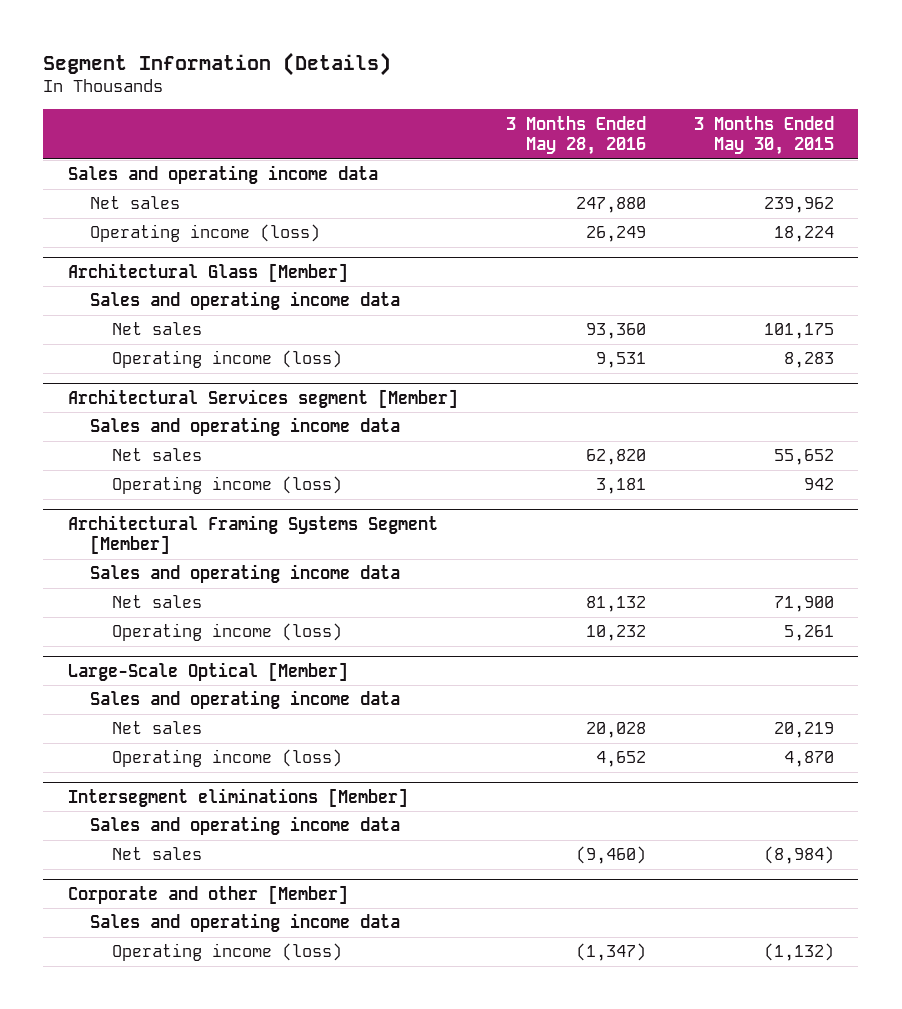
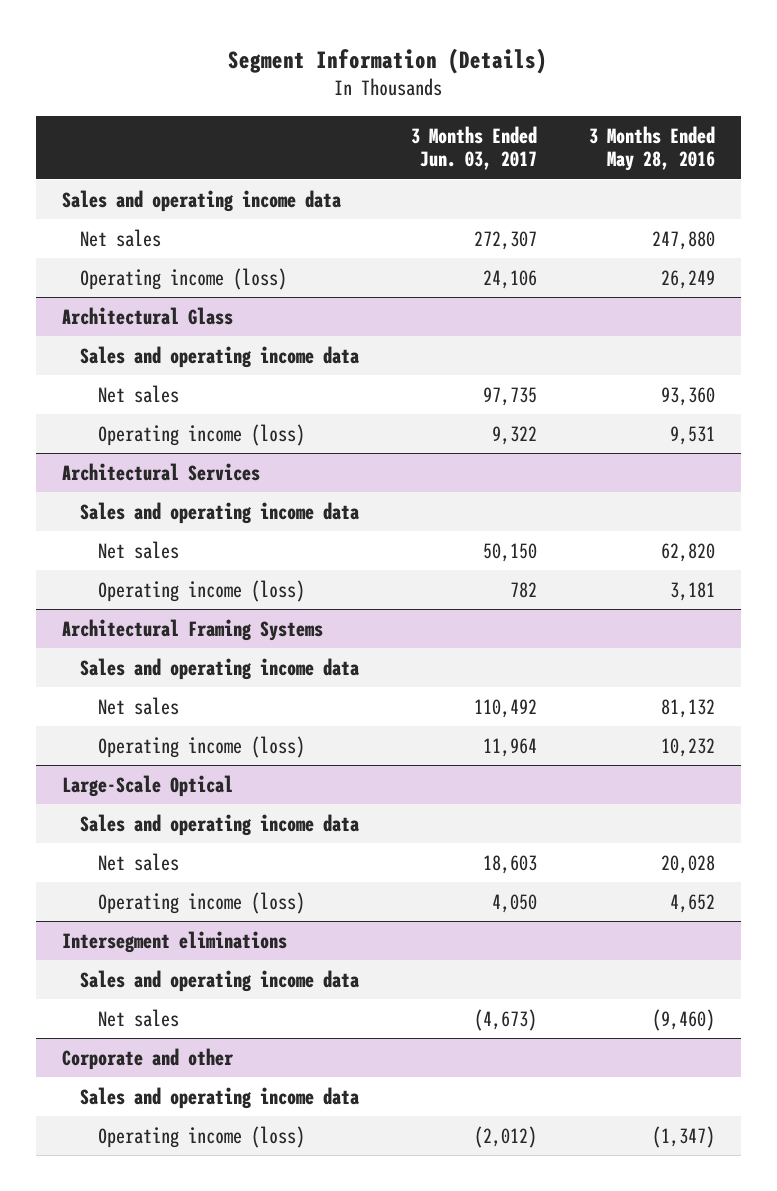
[694,115,835,156] 3 Months Ended May 30, 2015 -> none
none -> [410,125,537,171] 3 Months Ended Jun. 03, 2017
[67,262,348,282] Architectural Glass [Member] -> [61,306,233,325] Architectural Glass
[67,388,458,408] Architectural Services segment [Member] -> [61,462,260,481] Architectural Services
[67,514,438,555] Architectural Framing Systems Segment [Member] -> [61,618,323,641] Architectural Framing Systems
[67,661,348,681] Large-Scale Optical [Member] -> [61,774,233,797] Large-Scale Optical
[67,787,408,807] Intersegment eliminations [Member] -> [61,930,287,953] Intersegment eliminations
[67,884,348,904] Corporate and other [Member] -> [61,1047,234,1070] Corporate and other

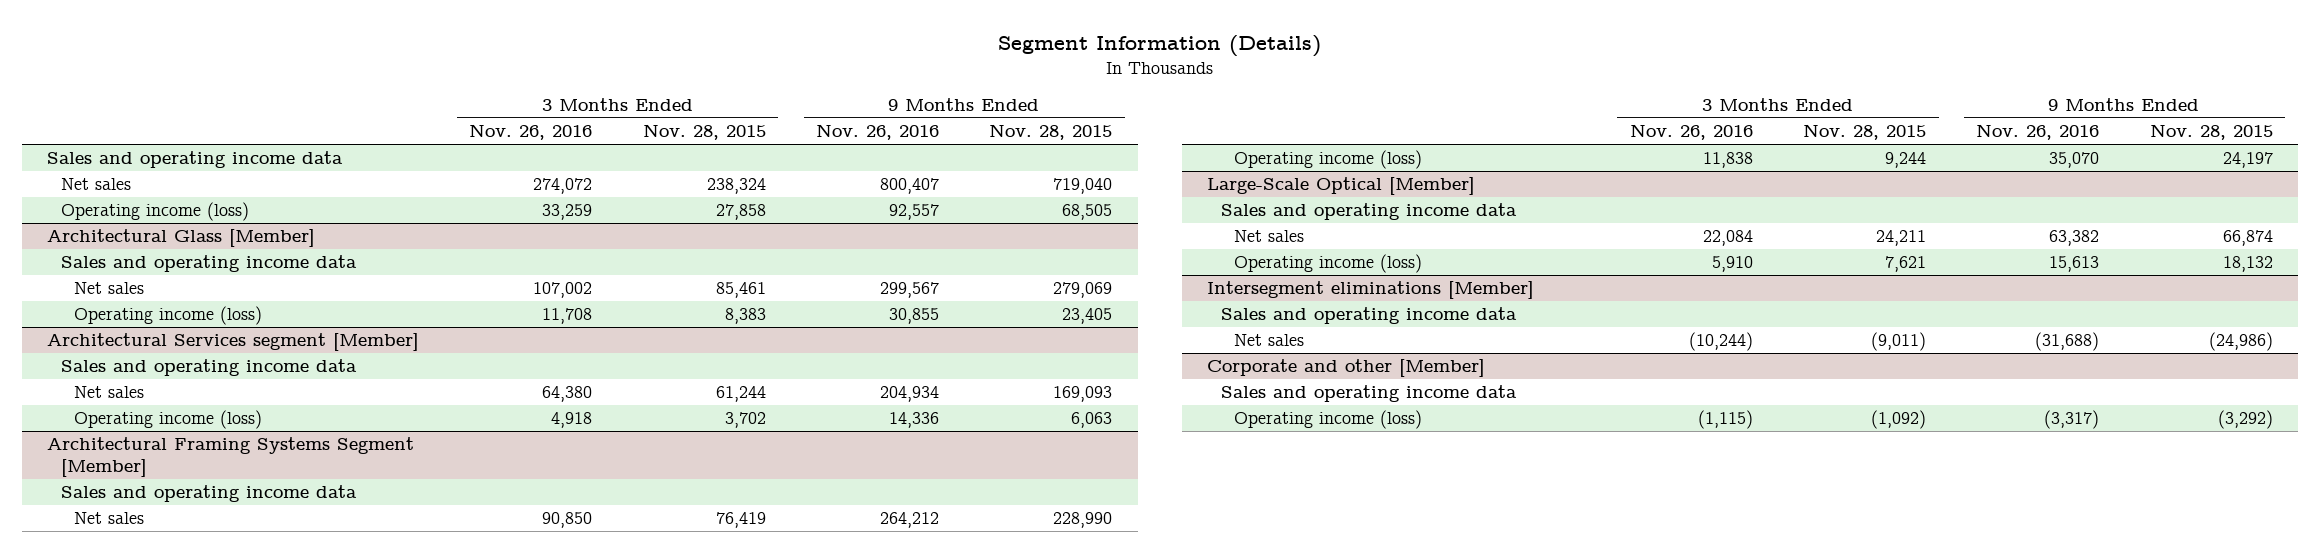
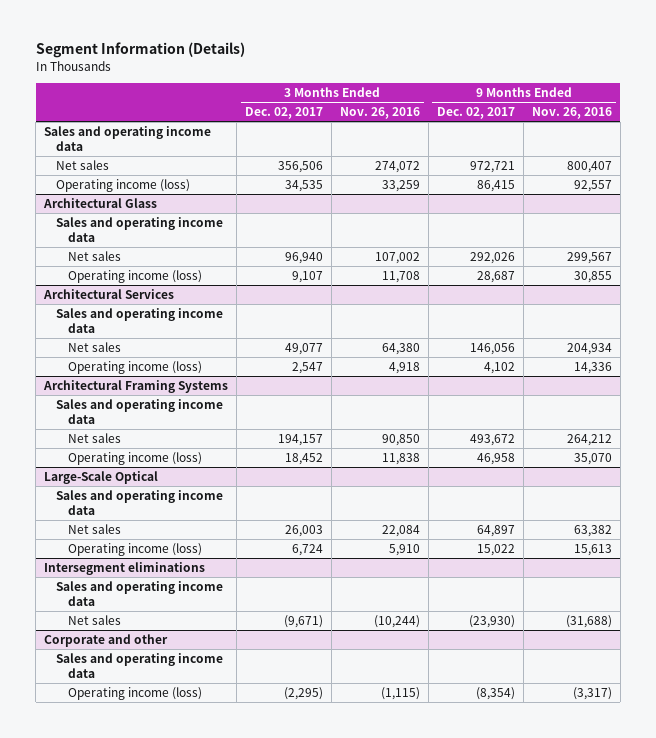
[642,124,766,141] Nov. 28, 2015 -> none
[989,124,1113,141] Nov. 28, 2015 -> none
none -> [244,107,323,120] Dec. 02, 2017
none -> [436,107,515,120] Dec. 02, 2017
[47,229,316,248] Architectural Glass [Member] -> [42,198,157,209] Architectural Glass
[47,333,420,352] Architectural Services segment [Member] -> [42,289,174,300] Architectural Services
[47,437,415,477] Architectural Framing Systems Segment [Member] -> [42,380,228,394] Architectural Framing Systems
[1207,177,1476,196] Large-Scale Optical [Member] -> [43,471,158,485] Large-Scale Optical
[1207,281,1535,300] Intersegment eliminations [Member] -> [43,562,205,576] Intersegment eliminations
[1207,359,1486,378] Corporate and other [Member] -> [43,634,168,648] Corporate and other

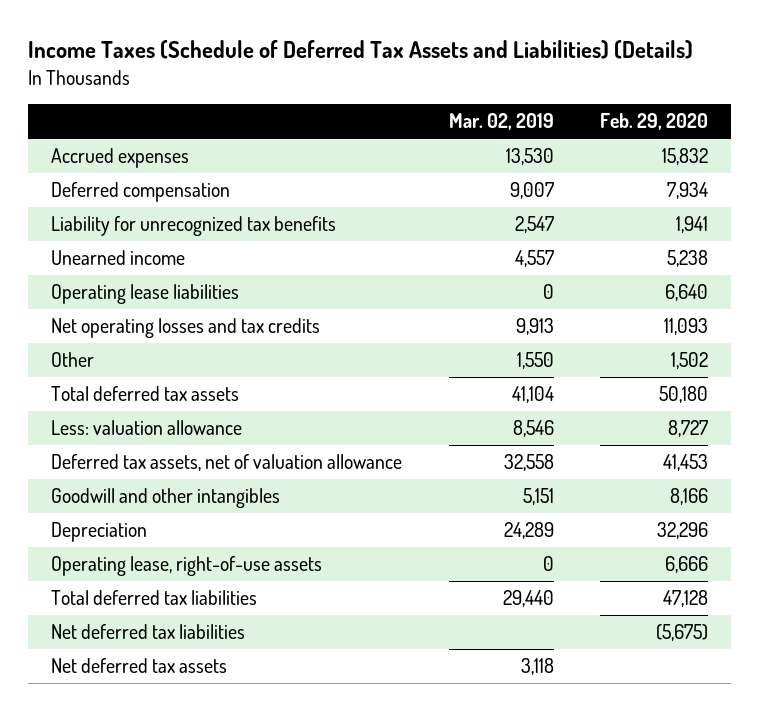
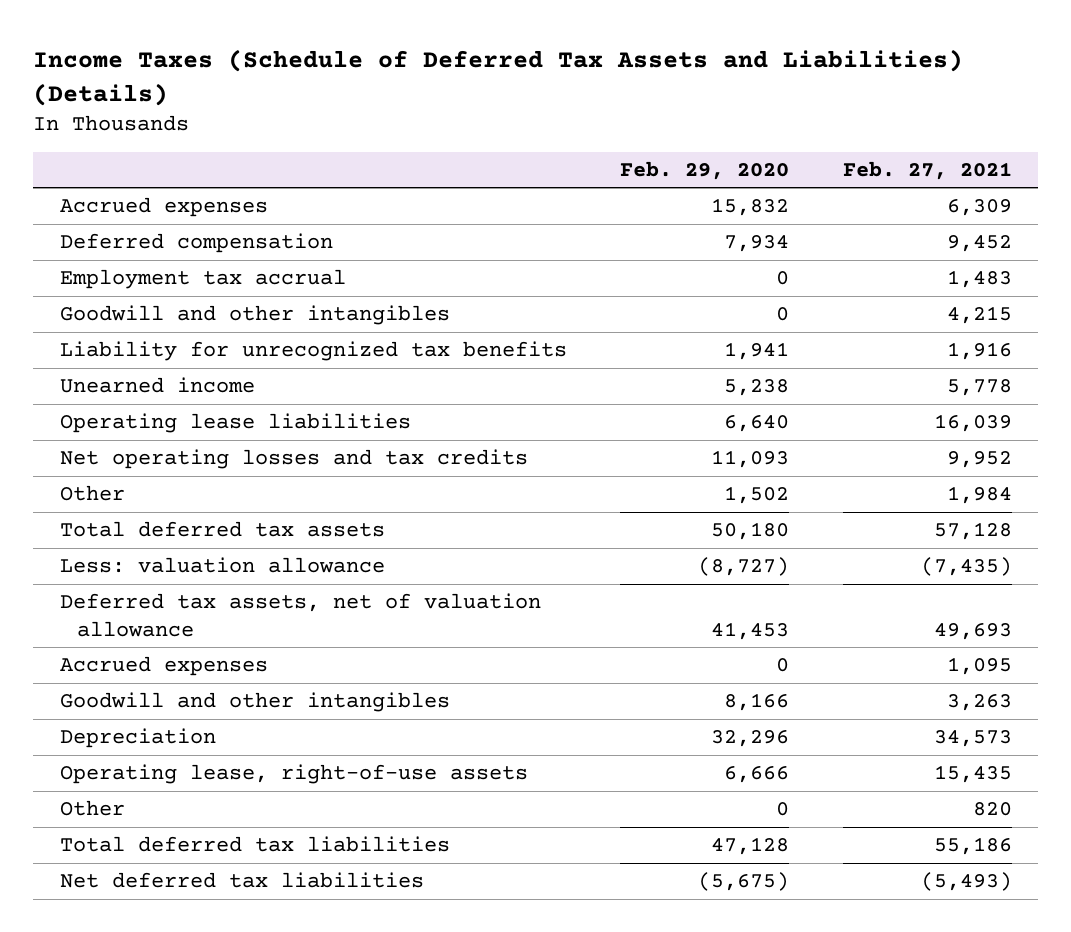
[448,113,554,131] Mar. 02, 2019 -> none
none -> [842,160,1012,180] Feb. 27, 2021
none -> [59,269,346,290] Employment tax accrual
none -> [59,305,450,326] Goodwill and other intangibles
[667,420,708,438] 8,727 -> [698,557,790,577] (8,727)
none -> [59,656,268,677] Accrued expenses
none -> [59,800,125,817] Other
[51,658,228,674] Net deferred tax assets -> none

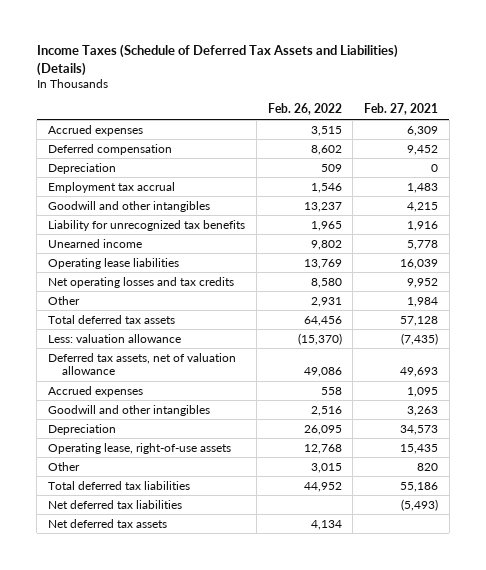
[620,160,790,180] Feb. 29, 2020 -> none
none -> [267,103,342,116] Feb. 26, 2022
none -> [48,162,117,174] Depreciation
none -> [48,518,168,528] Net deferred tax assets

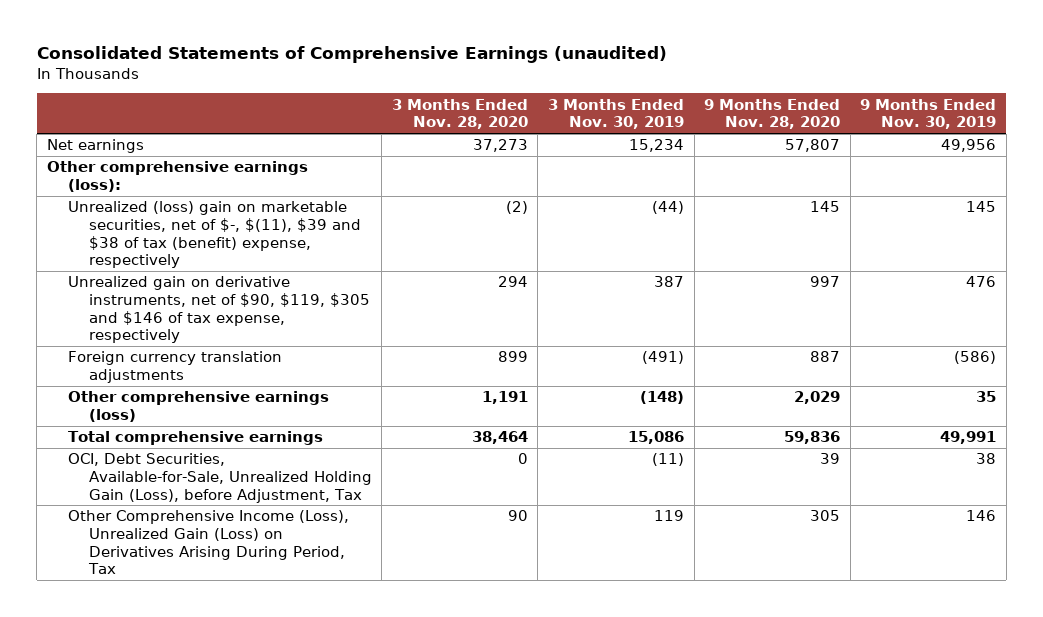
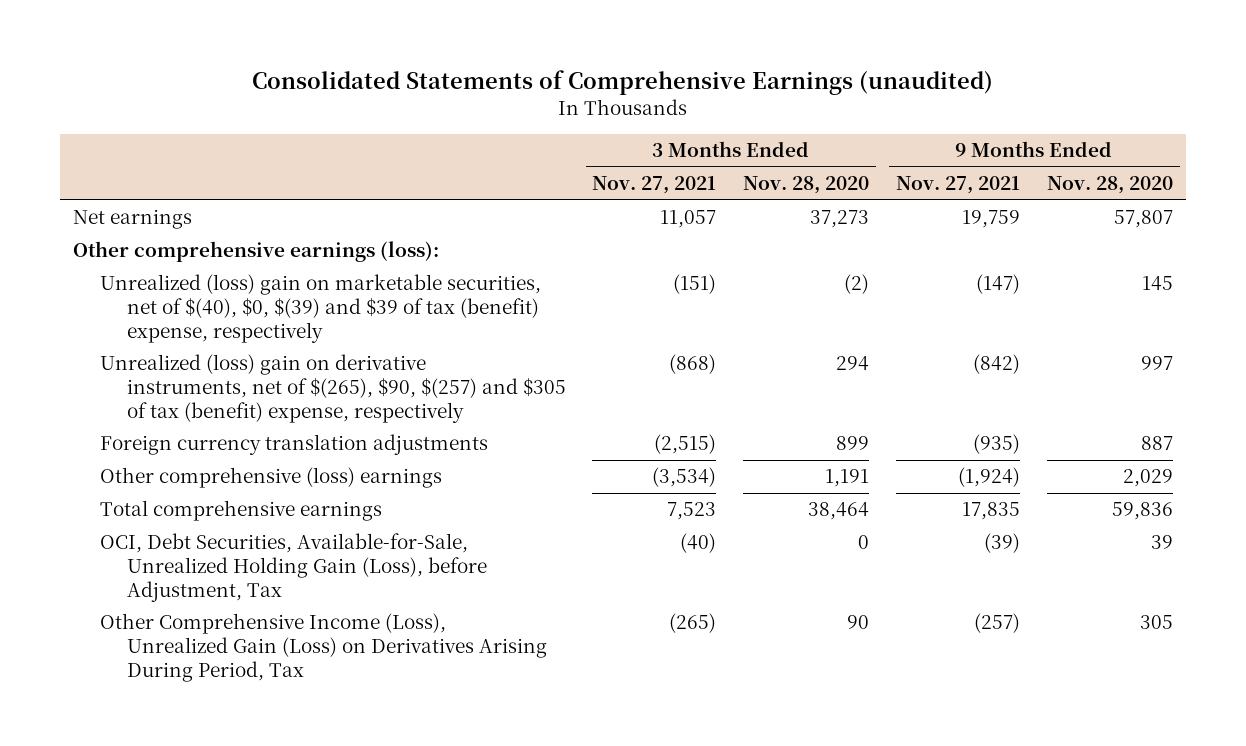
[547,98,684,130] 3 Months Ended Nov. 30, 2019 -> none
[860,98,997,130] 9 Months Ended Nov. 30, 2019 -> none
none -> [592,176,717,195] Nov. 27, 2021
none -> [896,176,1021,195] Nov. 27, 2021
[67,201,361,269] Unrealized (loss) gain on marketable securities, net of $-, $(11), $39 and $38 of tax (benefit) expense, respectively -> [99,274,541,343] Unrealized (loss) gain on marketable securities, net of $(40), $0, $(39) and $39 of tax (benefit) expense, respectively
[67,276,370,344] Unrealized gain on derivative instruments, net of $90, $119, $305 and $146 of tax expense, respectively -> [99,354,566,423] Unrealized (loss) gain on derivative instruments, net of $(265), $90, $(257) and $305 of tax (benefit) expense, respectively
[67,391,329,422] Other comprehensive earnings (loss) -> [99,467,442,489] Other comprehensive (loss) earnings

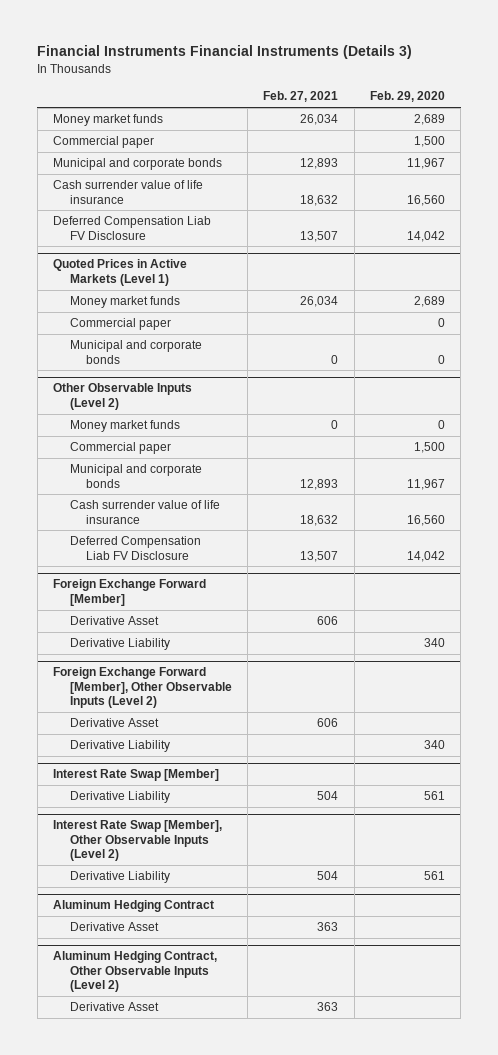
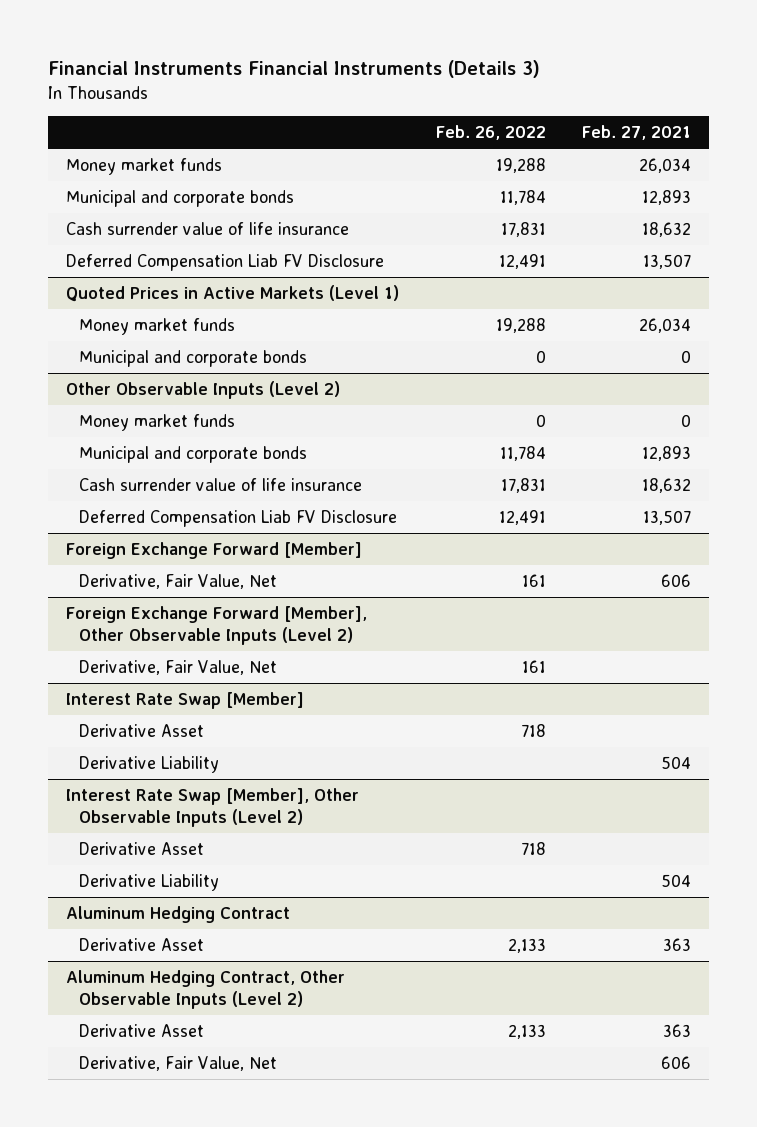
[369,91,445,103] Feb. 29, 2020 -> none
none -> [435,125,546,141] Feb. 26, 2022
[53,136,155,149] Commercial paper -> none
[69,318,171,331] Commercial paper -> none
[69,442,171,455] Commercial paper -> none
[69,616,159,626] Derivative Asset -> none
[69,638,170,651] Derivative Liability -> none
none -> [78,573,277,589] Derivative, Fair Value, Net
[69,718,159,728] Derivative Asset -> none
[69,740,170,753] Derivative Liability -> none
none -> [78,659,277,675] Derivative, Fair Value, Net
none -> [78,723,204,737] Derivative Asset
none -> [78,841,204,855] Derivative Asset
none -> [78,1055,277,1071] Derivative, Fair Value, Net

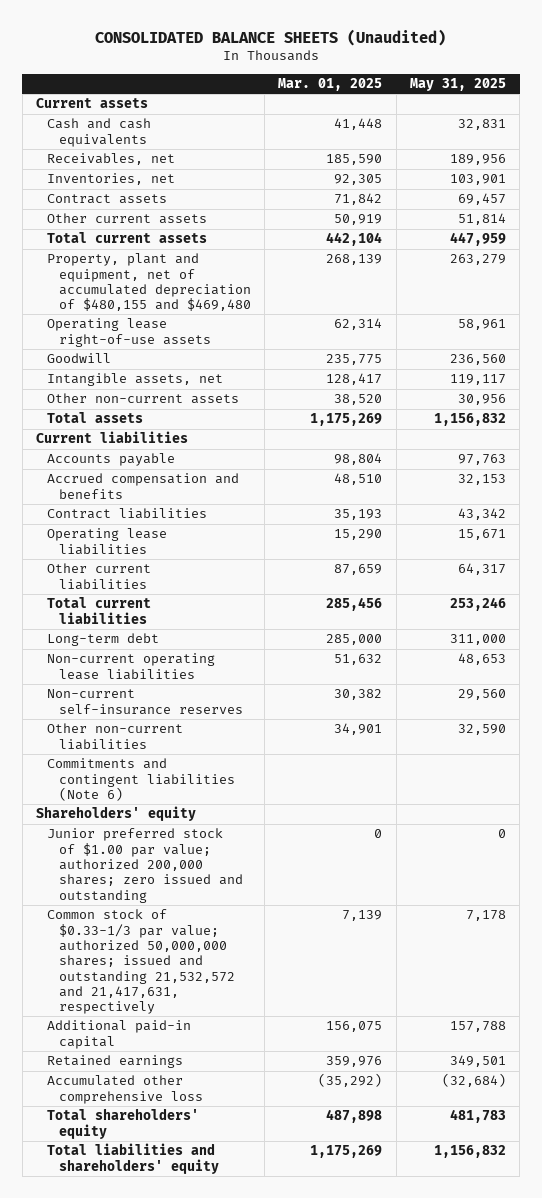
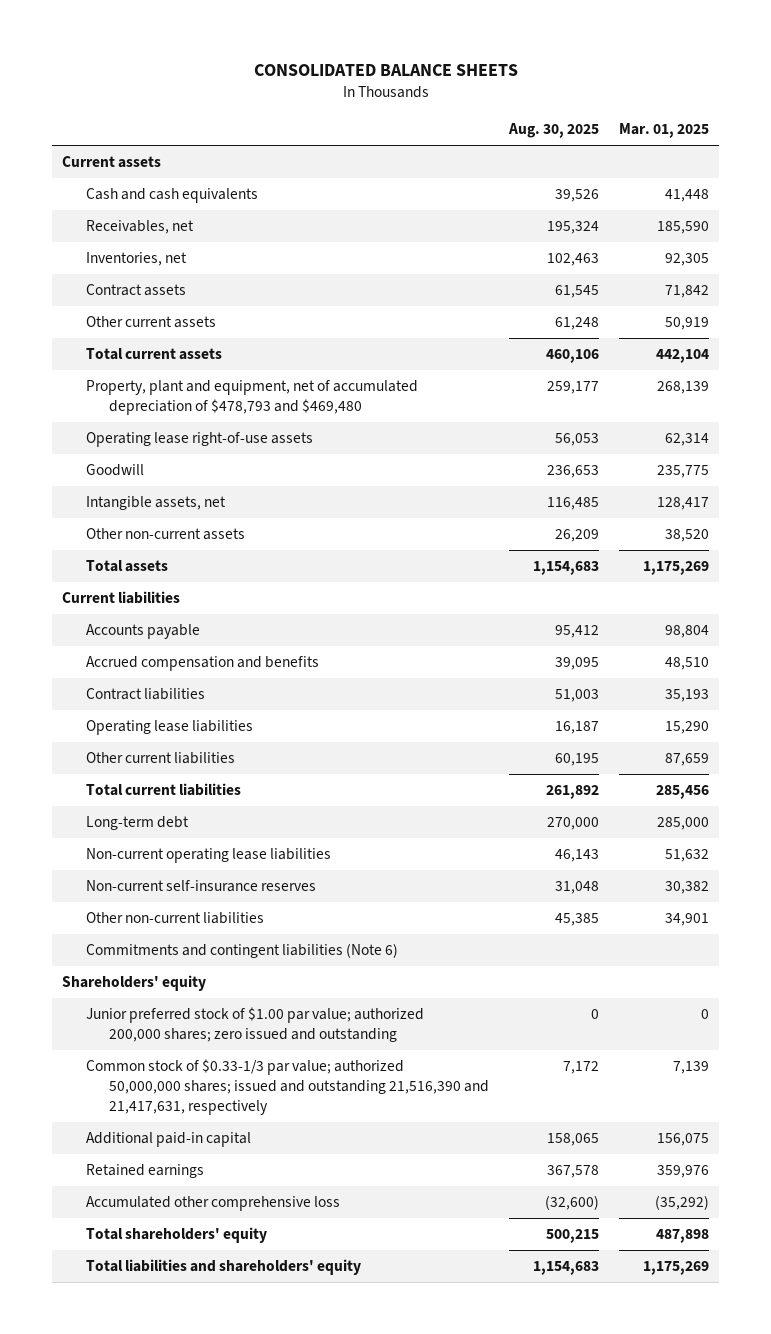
[95,28,447,46] CONSOLIDATED BALANCE SHEETS (Unaudited) -> [253,64,518,77] CONSOLIDATED BALANCE SHEETS
[410,77,507,91] May 31, 2025 -> none
none -> [508,123,600,139] Aug. 30, 2025
[47,253,251,312] Property, plant and equipment, net of accumulated depreciation of $480,155 and $469,480 -> [85,380,418,416] Property, plant and equipment, net of accumulated depreciation of $478,793 and $469,480
[47,909,235,1015] Common stock of $0.33-1/3 par value; authorized 50,000,000 shares; issued and outstanding 21,532,572 and 21,417,631, respectively -> [85,1059,490,1116] Common stock of $0.33-1/3 par value; authorized 50,000,000 shares; issued and outstanding 21,516,390 and 21,417,631, respectively

